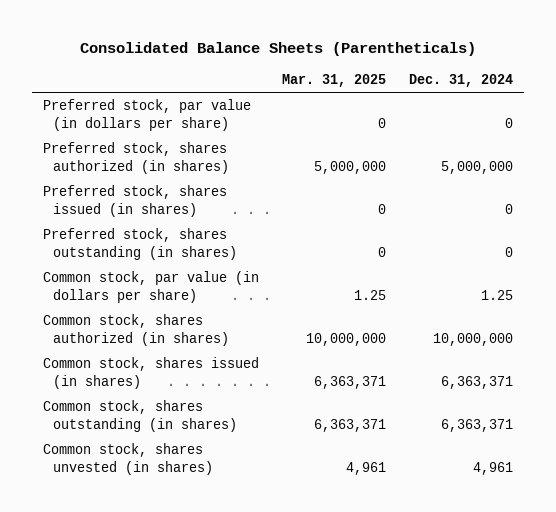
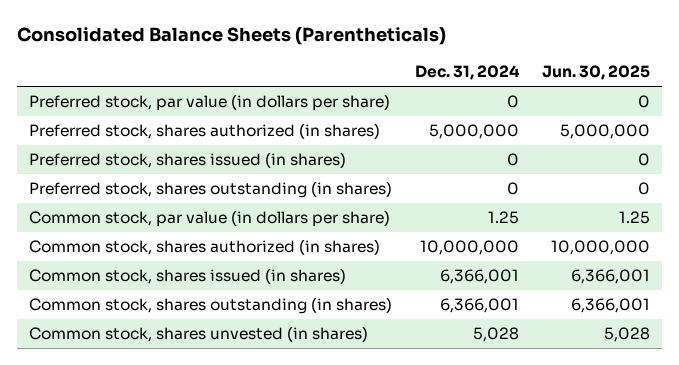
[281,74,386,88] Mar. 31, 2025 -> none
none -> [542,65,651,81] Jun. 30, 2025
[440,375,513,389] 6,363,371 -> [439,269,519,285] 6,366,001
[440,418,513,432] 6,363,371 -> [439,298,519,314] 6,366,001
[472,461,513,475] 4,961 -> [472,327,519,343] 5,028

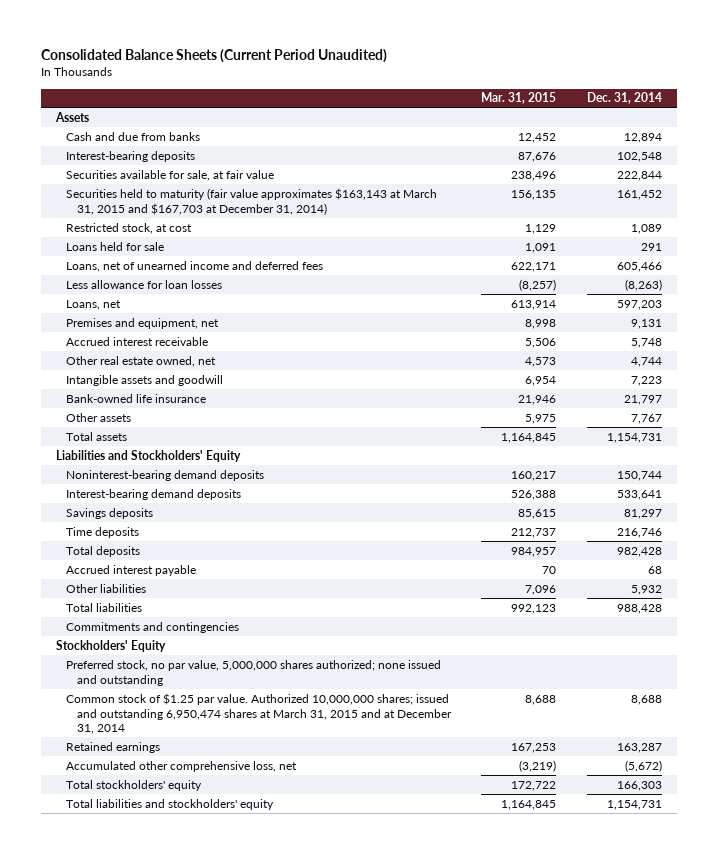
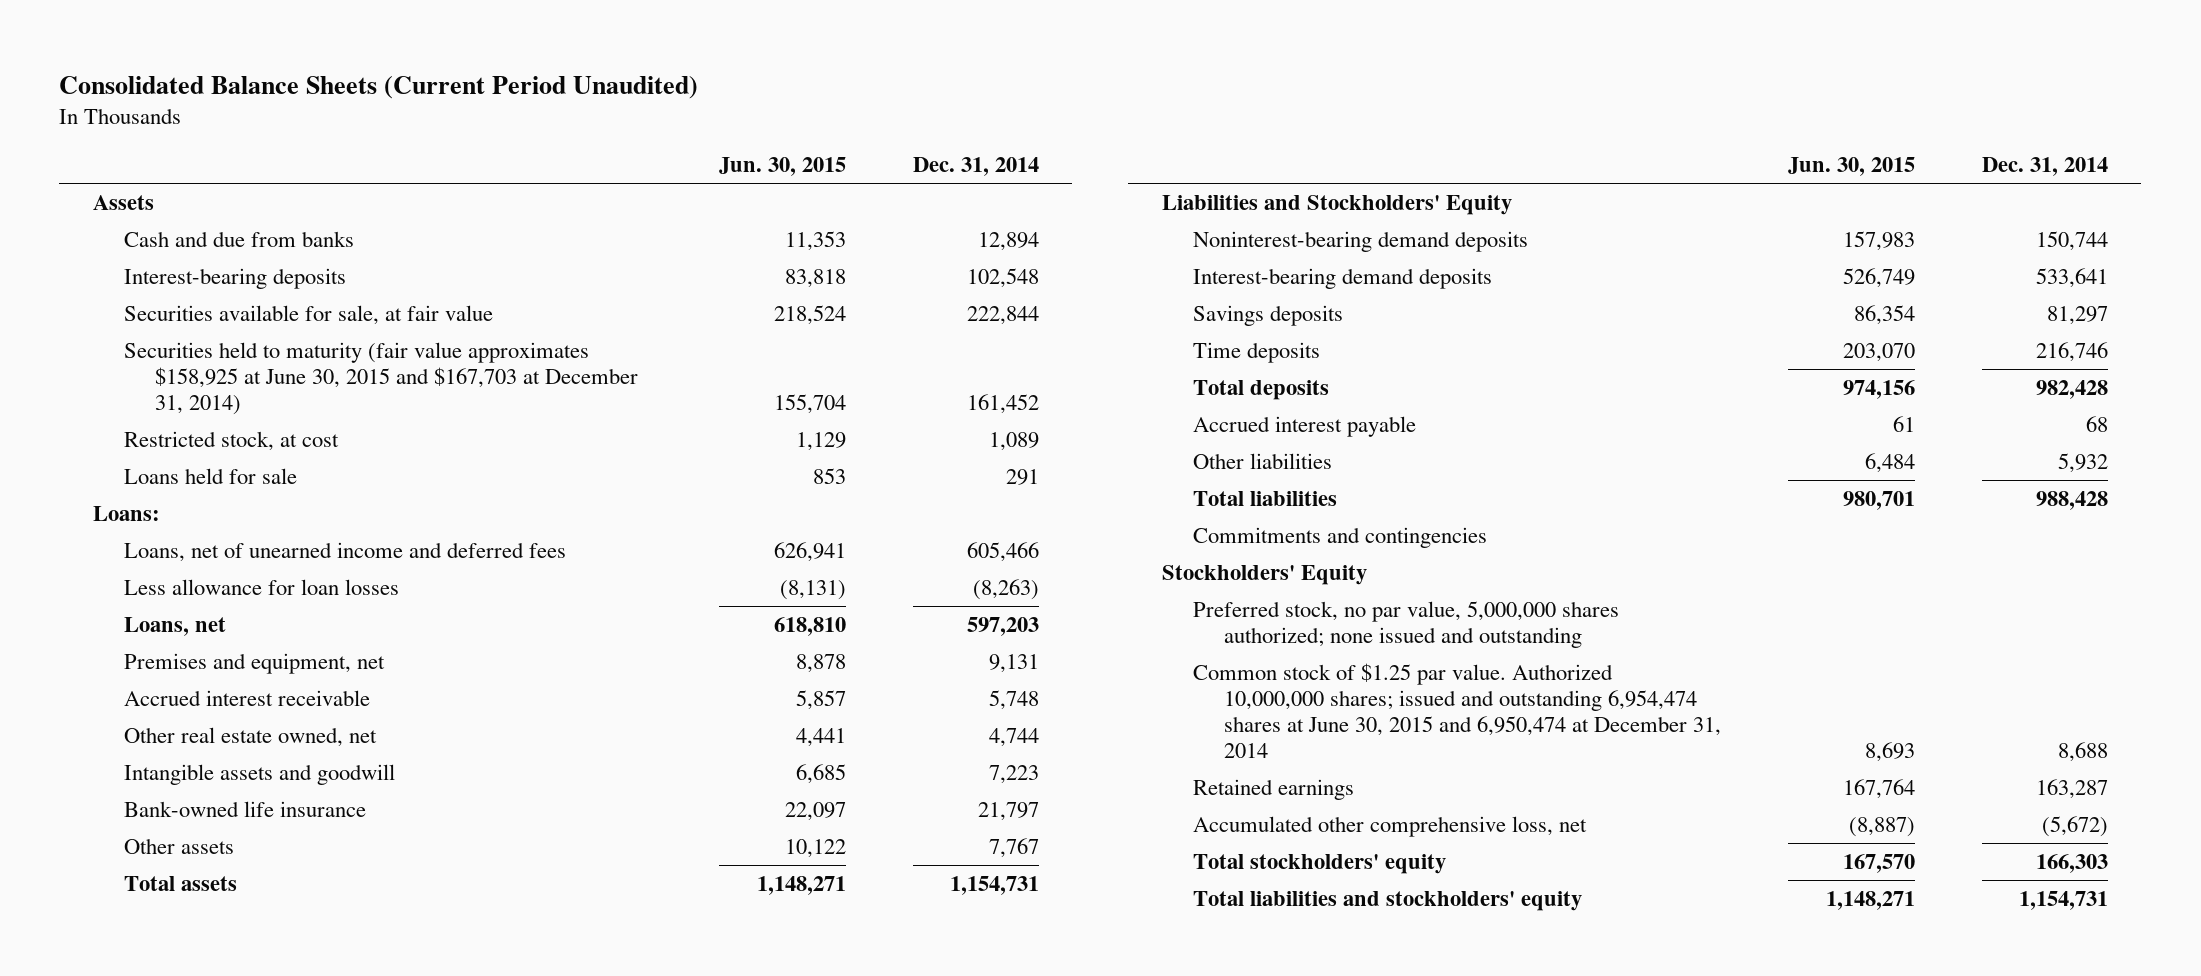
[481,92,557,105] Mar. 31, 2015 -> none
none -> [718,157,846,177] Jun. 30, 2015
[66,187,438,215] Securities held to maturity (fair value approximates $163,143 at March 31, 2015 and $167,703 at December 31, 2014) -> [123,341,638,416] Securities held to maturity (fair value approximates $158,925 at June 30, 2015 and $167,703 at December 31, 2014)
none -> [92,505,160,521] Loans:
[66,692,452,735] Common stock of $1.25 par value. Authorized 10,000,000 shares; issued and outstanding 6,950,474 shares at March 31, 2015 and at December 31, 2014 -> [1192,662,1721,759] Common stock of $1.25 par value. Authorized 10,000,000 shares; issued and outstanding 6,954,474 shares at June 30, 2015 and 6,950,474 at December 31, 2014

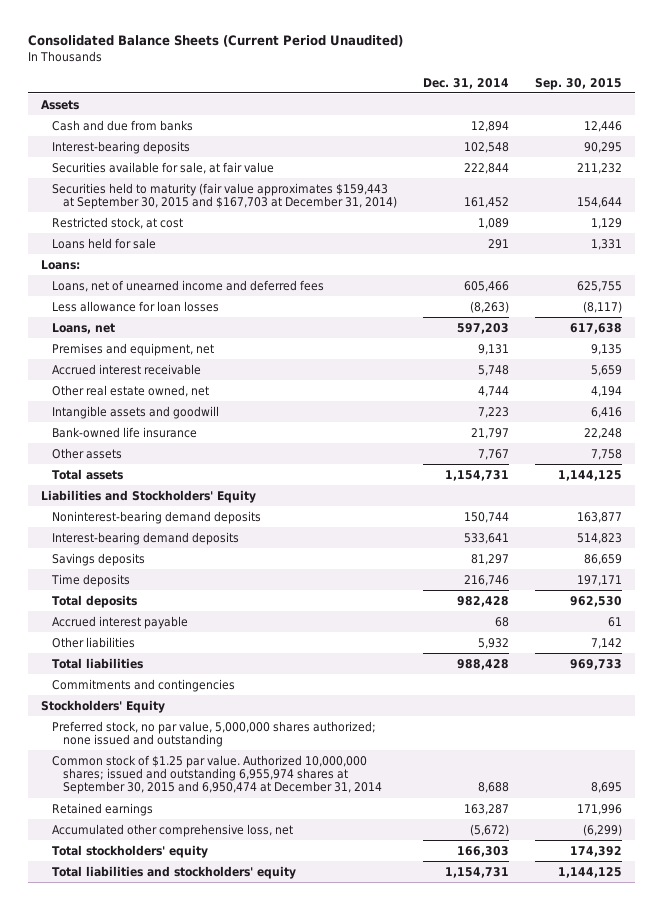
[718,157,846,177] Jun. 30, 2015 -> none
none -> [534,77,622,90] Sep. 30, 2015
[123,341,638,416] Securities held to maturity (fair value approximates $158,925 at June 30, 2015 and $167,703 at December 31, 2014) -> [51,182,397,209] Securities held to maturity (fair value approximates $159,443 at September 30, 2015 and $167,703 at December 31, 2014)
[1192,662,1721,759] Common stock of $1.25 par value. Authorized 10,000,000 shares; issued and outstanding 6,954,474 shares at June 30, 2015 and 6,950,474 at December 31, 2014 -> [51,754,382,795] Common stock of $1.25 par value. Authorized 10,000,000 shares; issued and outstanding 6,955,974 shares at September 30, 2015 and 6,950,474 at December 31, 2014

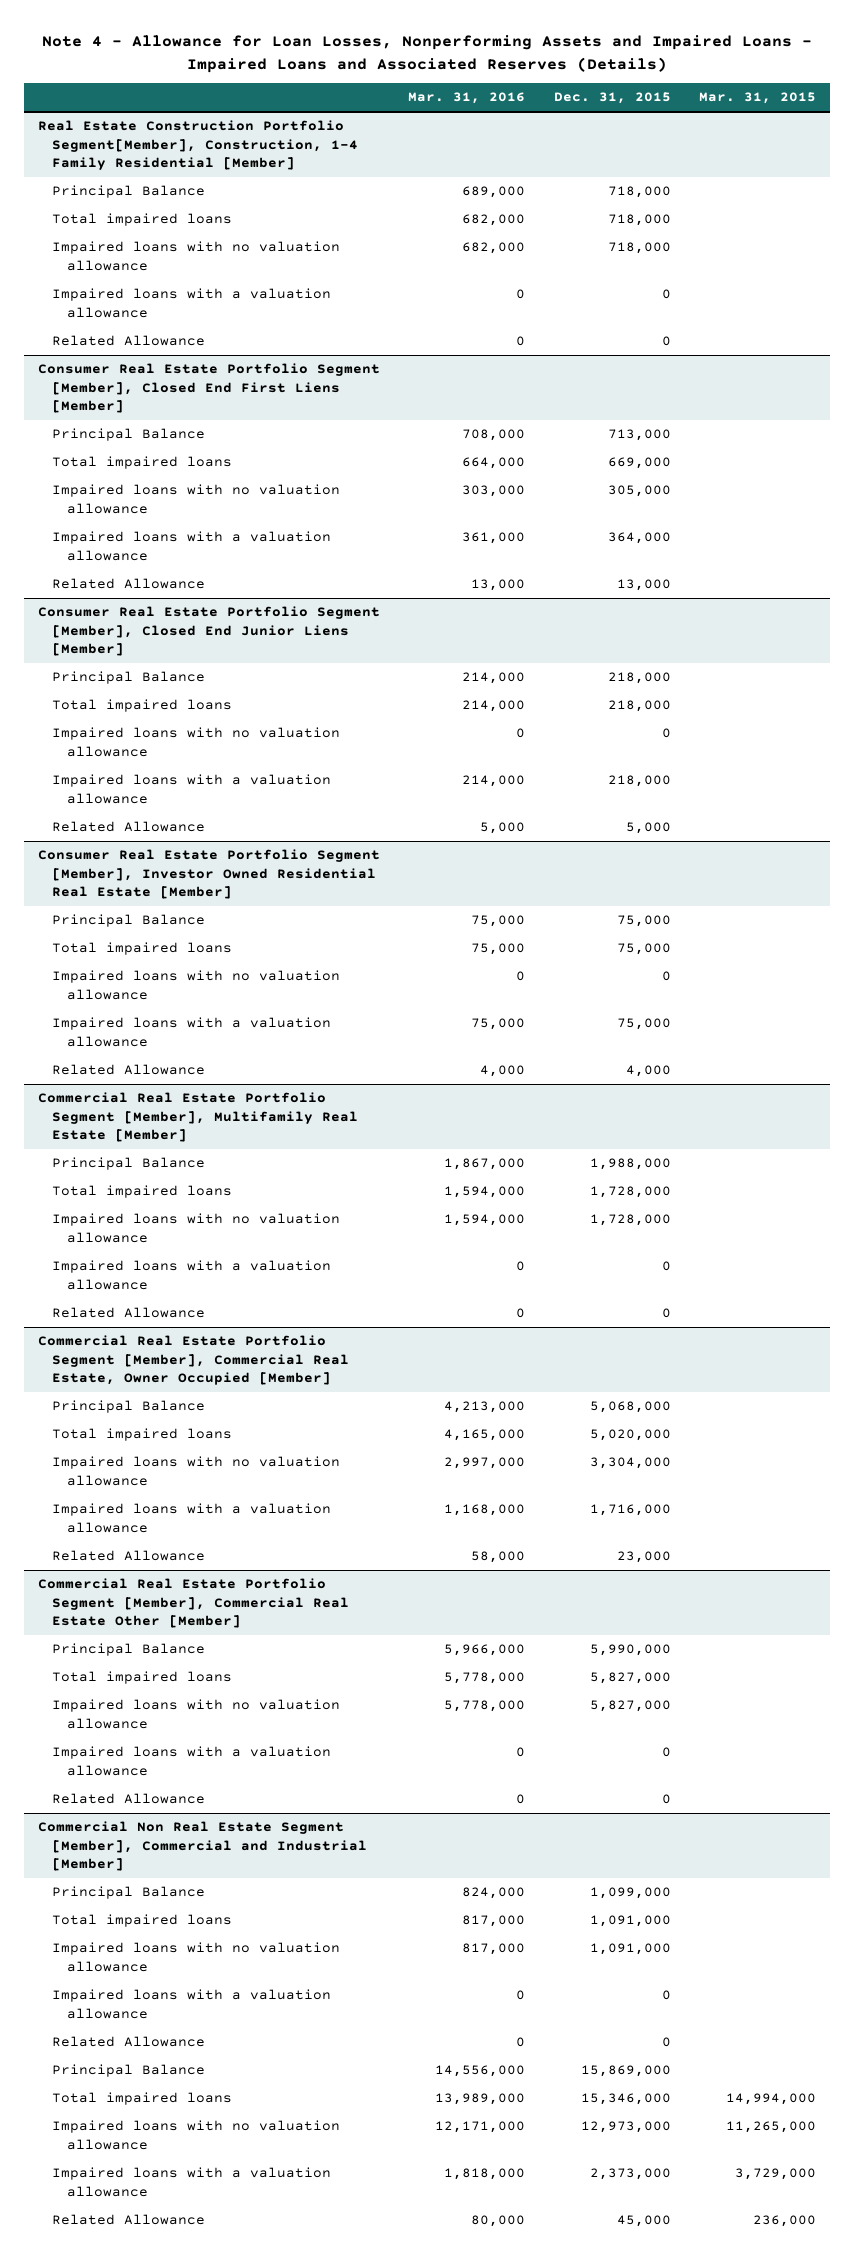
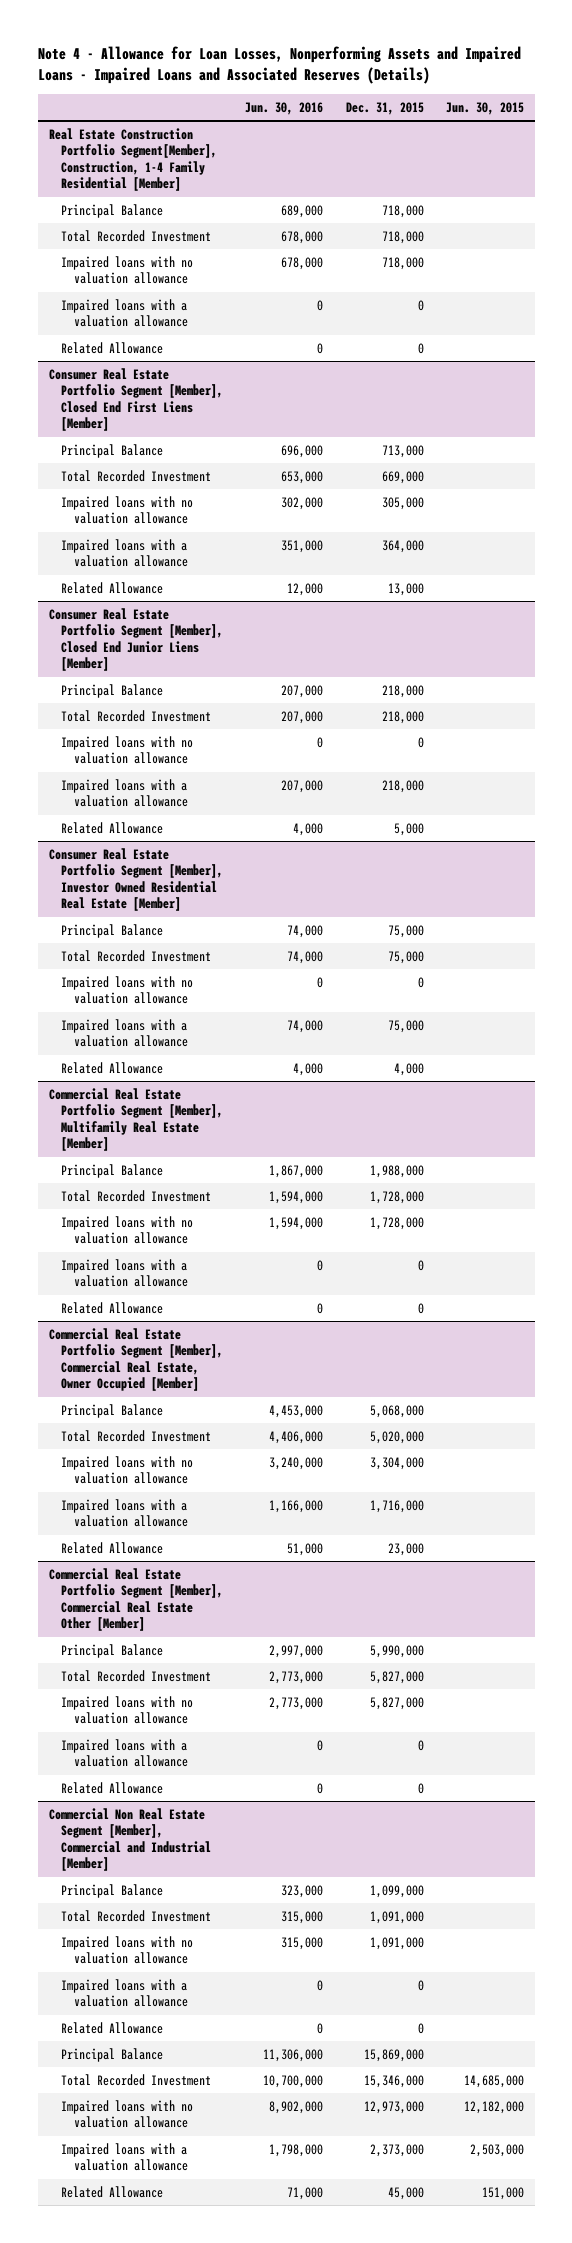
[408,92,526,105] Mar. 31, 2016 -> none
[699,92,817,105] Mar. 31, 2015 -> none
none -> [245,101,324,115] Jun. 30, 2016
none -> [445,101,524,115] Jun. 30, 2015
[52,213,233,227] Total impaired loans -> [61,229,212,242] Total Recorded Investment
[52,456,233,470] Total impaired loans -> [61,469,212,482] Total Recorded Investment
[52,699,233,713] Total impaired loans -> [61,709,212,722] Total Recorded Investment
[52,942,233,956] Total impaired loans -> [61,949,212,962] Total Recorded Investment
[52,1185,233,1199] Total impaired loans -> [61,1189,212,1202] Total Recorded Investment
[52,1428,233,1442] Total impaired loans -> [61,1429,212,1442] Total Recorded Investment
[52,1671,233,1685] Total impaired loans -> [61,1669,212,1682] Total Recorded Investment
[52,1914,233,1928] Total impaired loans -> [61,1909,212,1922] Total Recorded Investment
[52,2092,233,2106] Total impaired loans -> [61,2073,212,2086] Total Recorded Investment

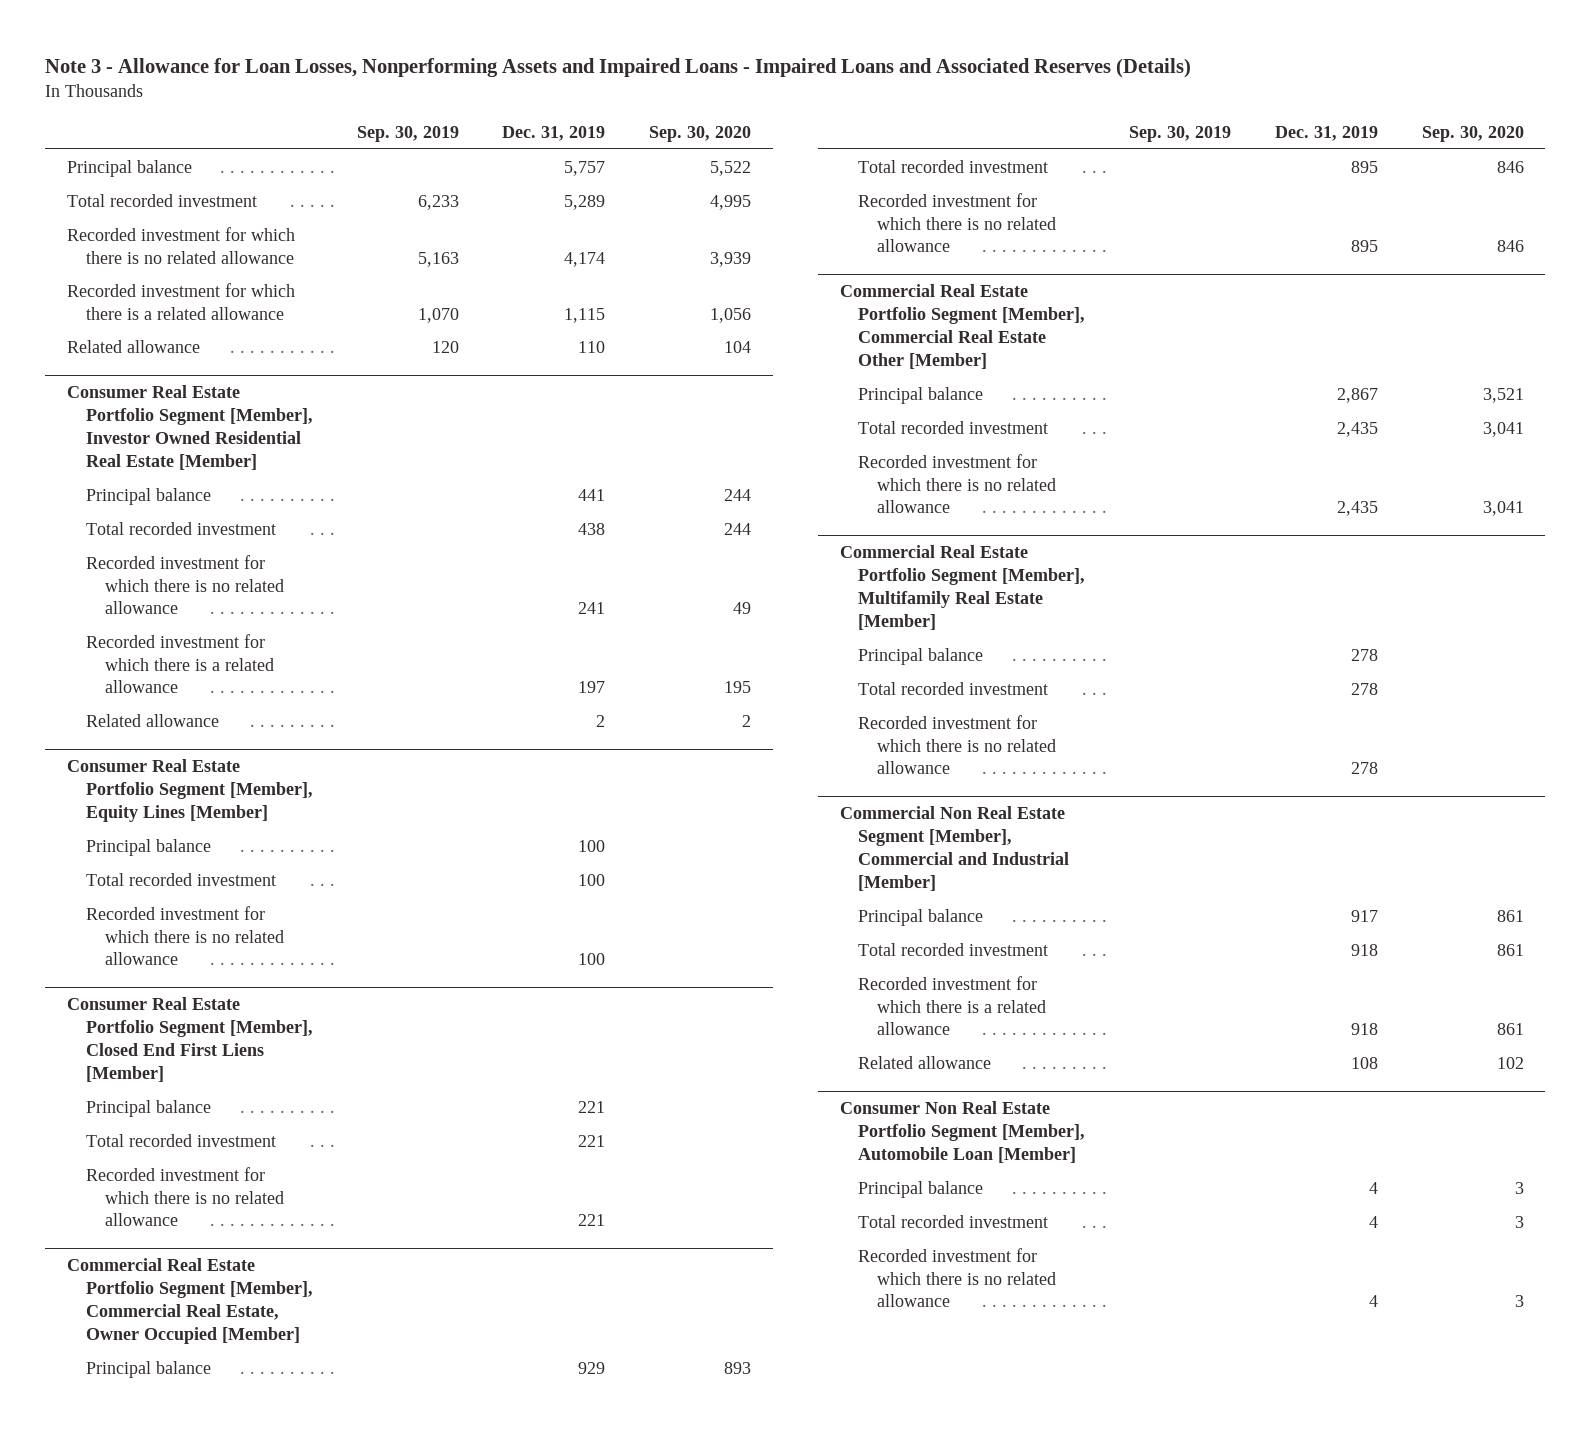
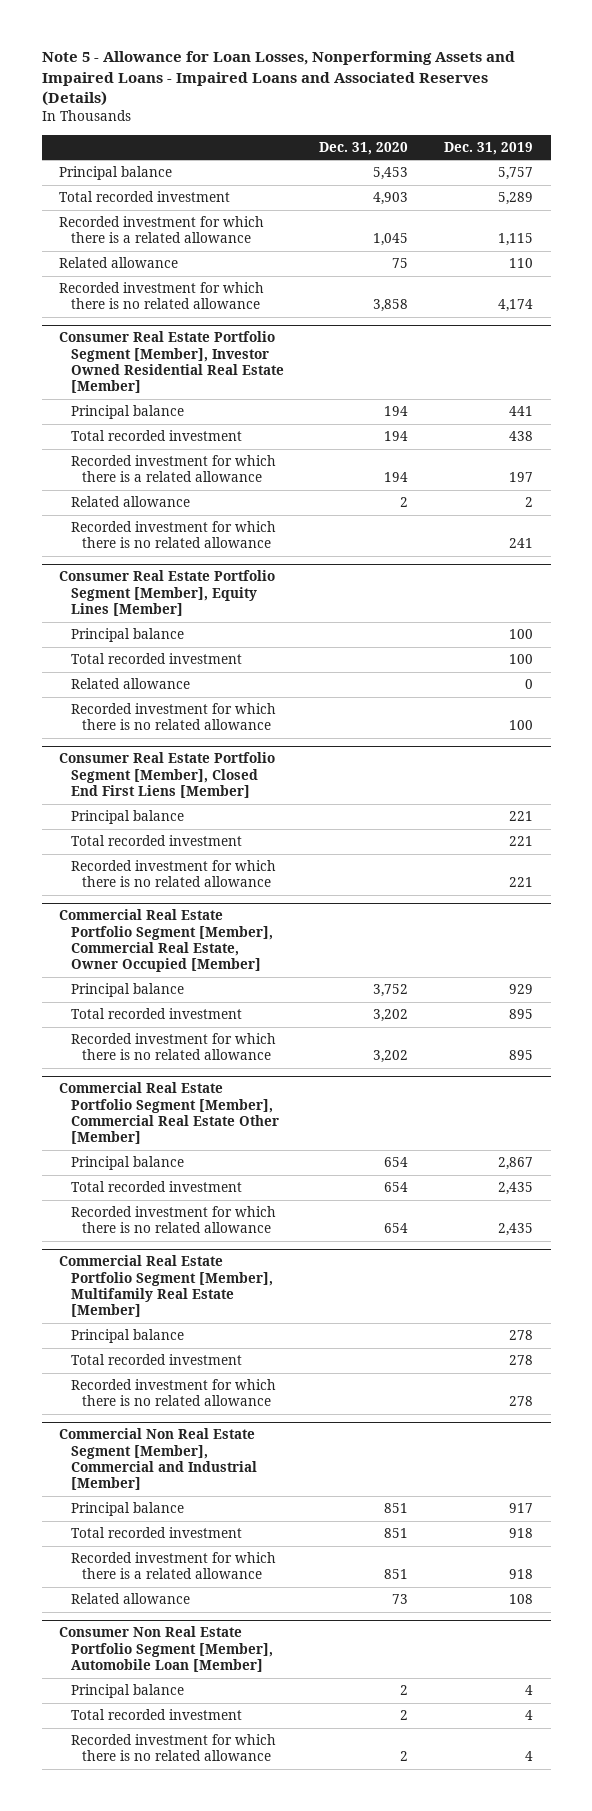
[45,58,1192,79] Note 3 - Allowance for Loan Losses, Nonperforming Assets and Impaired Loans - Impaired Loans and Associated Reserves (Details) -> [41,51,515,107] Note 5 - Allowance for Loan Losses, Nonperforming Assets and Impaired Loans - Impaired Loans and Associated Reserves (Details)
[356,125,459,142] Sep. 30, 2019 -> none
[649,125,752,142] Sep. 30, 2020 -> none
none -> [319,141,409,155] Dec. 31, 2020
[67,226,296,264] Recorded investment for which there is no related allowance -> [59,282,265,310] Recorded investment for which there is no related allowance
[85,554,284,615] Recorded investment for which there is no related allowance -> [70,521,276,549] Recorded investment for which there is no related allowance
none -> [70,678,190,690] Related allowance

